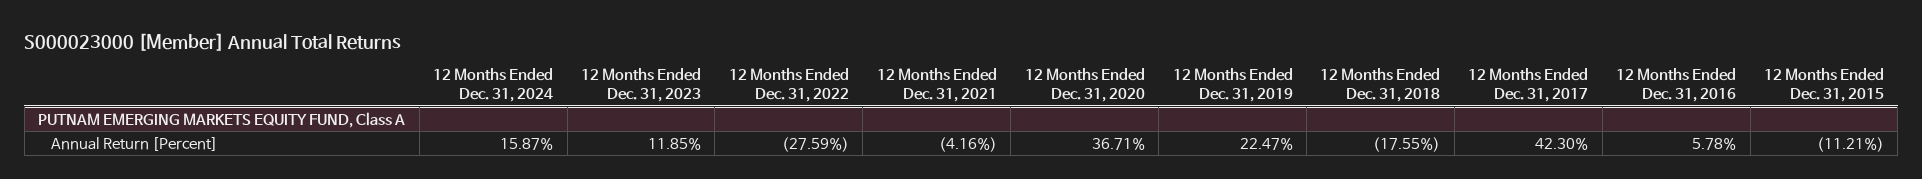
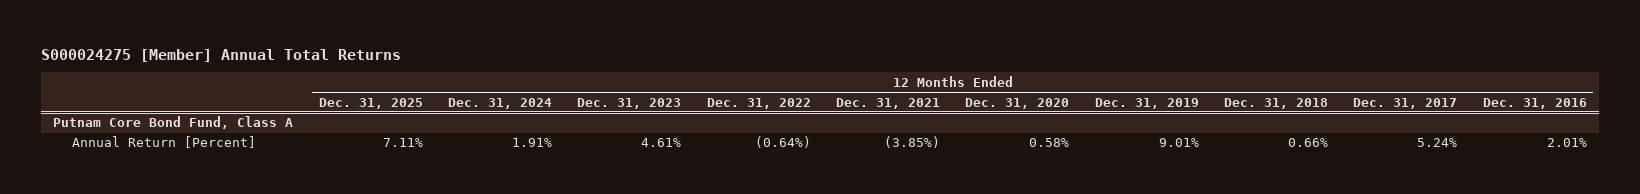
[24,32,402,51] S000023000 [Member] Annual Total Returns -> [40,48,401,62] S000024275 [Member] Annual Total Returns
[1763,68,1884,102] 12 Months Ended Dec. 31, 2015 -> none
none -> [318,97,423,109] Dec. 31, 2025
[38,111,406,128] PUTNAM EMERGING MARKETS EQUITY FUND, Class A -> none
none -> [53,116,294,130] Putnam Core Bond Fund, Class A
[500,136,554,150] 15.87% -> [511,138,552,148] 1.91%
[648,136,702,150] 11.85% -> [641,138,682,148] 4.61%
[781,136,849,152] (27.59%) -> [754,136,811,149] (0.64%)
[938,136,997,152] (4.16%) -> [883,136,940,149] (3.85%)
[1091,136,1145,150] 36.71% -> [1029,138,1070,148] 0.58%
[1239,136,1293,150] 22.47% -> [1158,138,1199,148] 9.01%
[1373,136,1441,152] (17.55%) -> [1288,138,1329,148] 0.66%
[1535,136,1589,150] 42.30% -> [1417,138,1458,148] 5.24%
[1692,136,1737,150] 5.78% -> [1546,138,1587,148] 2.01%

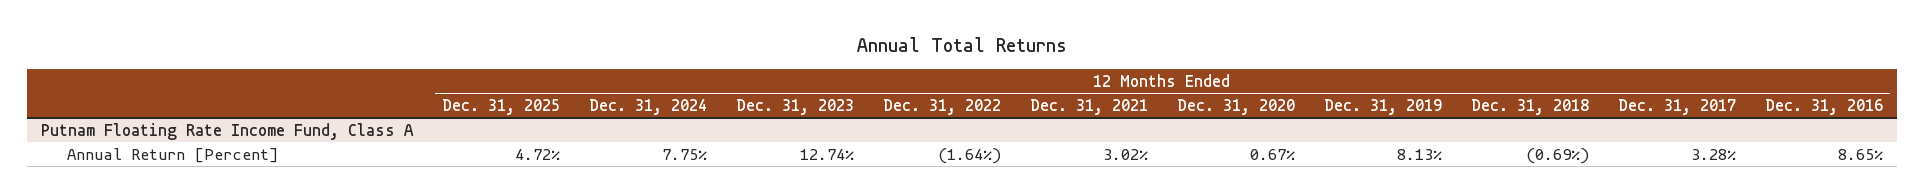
[40,48,401,62] S000024275 [Member] Annual Total Returns -> [856,37,1067,53] Annual Total Returns
[53,116,294,130] Putnam Core Bond Fund, Class A -> none
none -> [41,122,415,140] Putnam Floating Rate Income Fund, Class A
[382,138,423,148] 7.11% -> [515,148,561,160] 4.72%
[511,138,552,148] 1.91% -> [661,148,707,160] 7.75%
[641,138,682,148] 4.61% -> [799,148,854,160] 12.74%
[754,136,811,149] (0.64%) -> [937,147,1001,164] (1.64%)
[883,136,940,149] (3.85%) -> [1102,148,1148,160] 3.02%
[1029,138,1070,148] 0.58% -> [1249,148,1295,160] 0.67%
[1158,138,1199,148] 9.01% -> [1396,148,1442,160] 8.13%
[1288,138,1329,148] 0.66% -> [1525,147,1589,164] (0.69%)
[1417,138,1458,148] 5.24% -> [1690,148,1736,160] 3.28%
[1546,138,1587,148] 2.01% -> [1837,148,1883,160] 8.65%

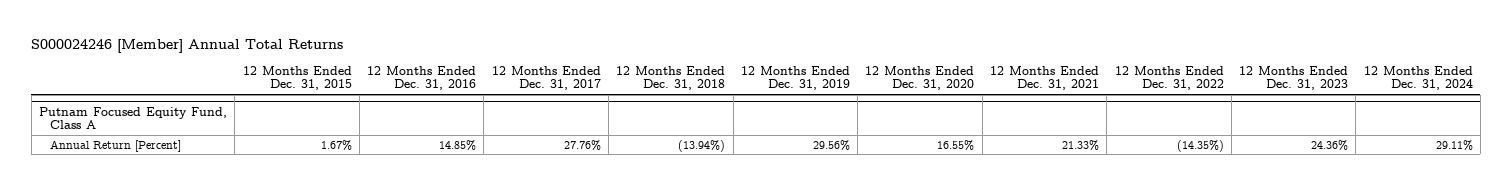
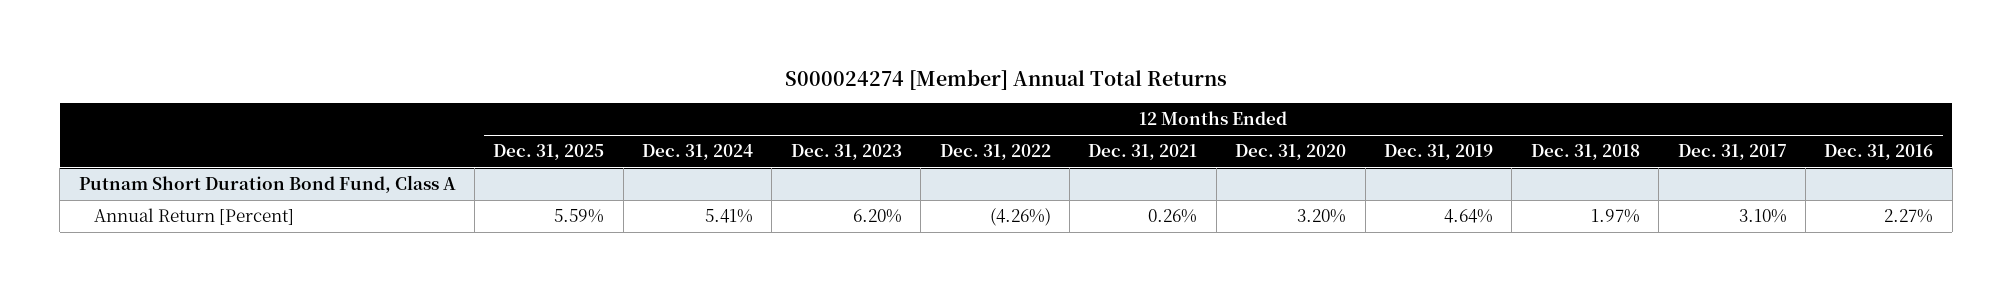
[31,39,344,54] S000024246 [Member] Annual Total Returns -> [784,69,1227,91] S000024274 [Member] Annual Total Returns
[242,65,352,91] 12 Months Ended Dec. 31, 2015 -> none
none -> [493,144,605,161] Dec. 31, 2025
[39,106,228,130] Putnam Focused Equity Fund, Class A -> none
none -> [78,175,456,194] Putnam Short Duration Bond Fund, Class A
[439,139,477,151] 14.85% -> [1884,209,1934,224] 2.27%
[563,139,601,151] 27.76% -> [1738,209,1787,224] 3.10%
[678,139,726,152] (13.94%) -> [1590,209,1640,224] 1.97%
[812,139,850,151] 29.56% -> [1444,209,1494,224] 4.64%
[937,139,975,151] 16.55% -> [1297,209,1347,224] 3.20%
[1062,139,1100,151] 21.33% -> [1148,209,1198,224] 0.26%
[1176,139,1224,152] (14.35%) -> [989,208,1051,227] (4.26%)
[1311,139,1349,151] 24.36% -> [852,209,902,224] 6.20%
[1435,139,1473,151] 29.11% -> [705,209,754,224] 5.41%

